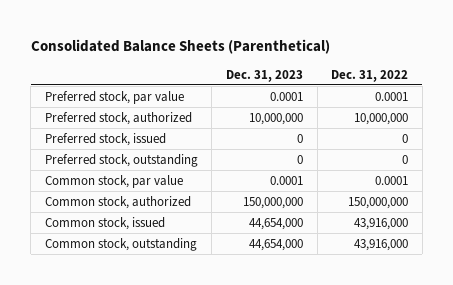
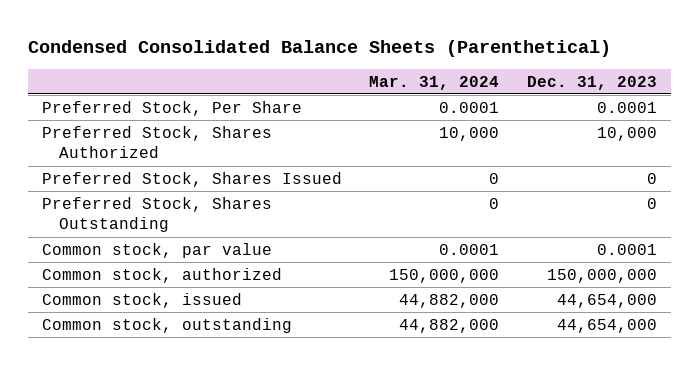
[30,38,330,54] Consolidated Balance Sheets (Parenthetical) -> [28,39,612,57] Condensed Consolidated Balance Sheets (Parenthetical)
[331,69,409,82] Dec. 31, 2022 -> none
none -> [369,75,500,90] Mar. 31, 2024
[44,90,184,104] Preferred stock, par value -> [41,100,302,116] Preferred Stock, Per Share
[44,111,192,125] Preferred stock, authorized -> [41,125,272,159] Preferred Stock, Shares Authorized
[248,112,303,125] 10,000,000 -> [596,126,657,141] 10,000
[44,132,166,146] Preferred stock, issued -> [41,171,342,187] Preferred Stock, Shares Issued
[44,153,198,167] Preferred stock, outstanding -> [41,196,272,233] Preferred Stock, Shares Outstanding

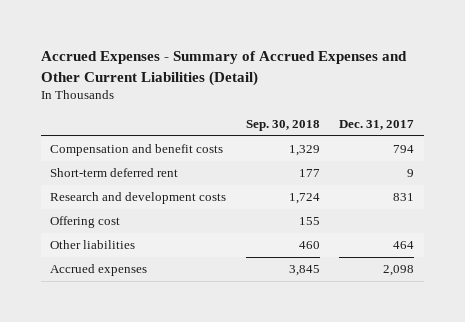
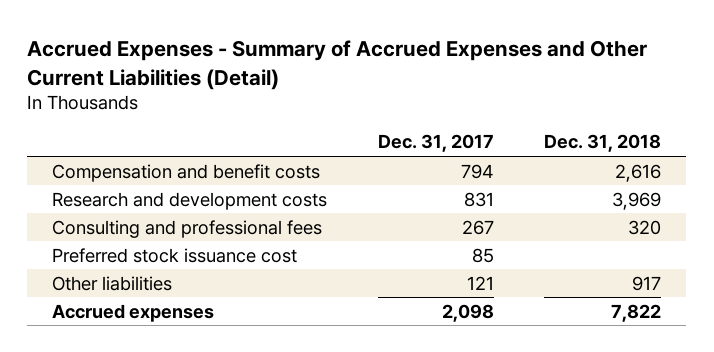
[245,120,320,132] Sep. 30, 2018 -> none
none -> [544,134,662,153] Dec. 31, 2018
[50,168,179,178] Short-term deferred rent -> none
[50,216,121,229] Offering cost -> none
none -> [52,219,323,238] Consulting and professional fees
none -> [52,247,298,263] Preferred stock issuance cost
[393,241,415,250] 464 -> [466,275,494,290] 121

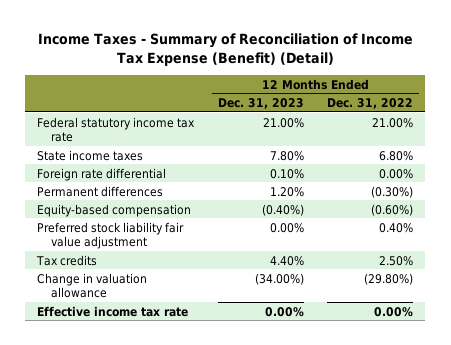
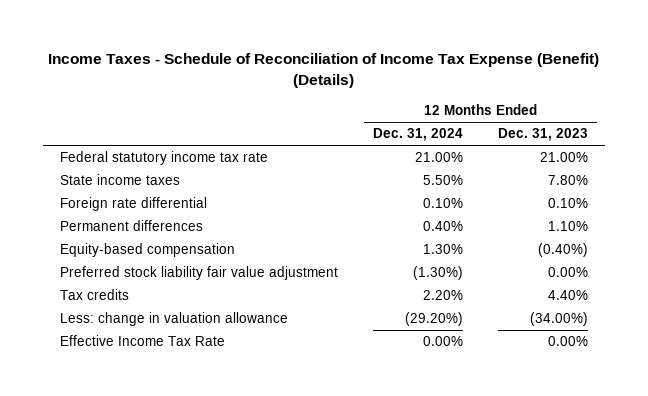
[38,33,414,67] Income Taxes - Summary of Reconciliation of Income Tax Expense (Benefit) (Detail) -> [48,53,600,89] Income Taxes - Schedule of Reconciliation of Income Tax Expense (Benefit) (Details)
[327,98,414,110] Dec. 31, 2022 -> none
none -> [373,128,464,142] Dec. 31, 2024
[269,186,304,197] 1.20% -> [547,221,588,232] 1.10%
[37,272,148,299] Change in valuation allowance -> [60,312,289,327] Less: change in valuation allowance
[37,305,189,317] Effective income tax rate -> [60,335,226,347] Effective Income Tax Rate

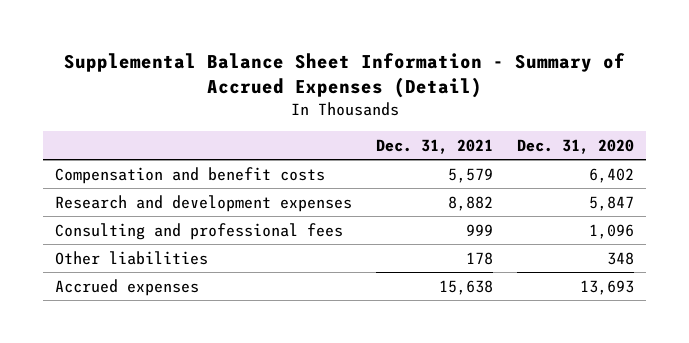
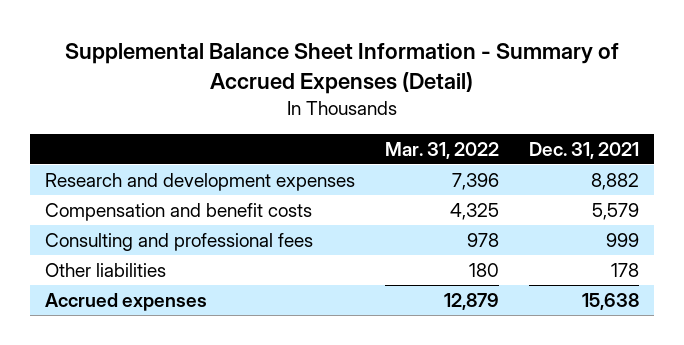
[516,138,634,154] Dec. 31, 2020 -> none
none -> [385,141,500,159] Mar. 31, 2022
[55,166,326,184] Compensation and benefit costs -> [44,203,312,222] Compensation and benefit costs

